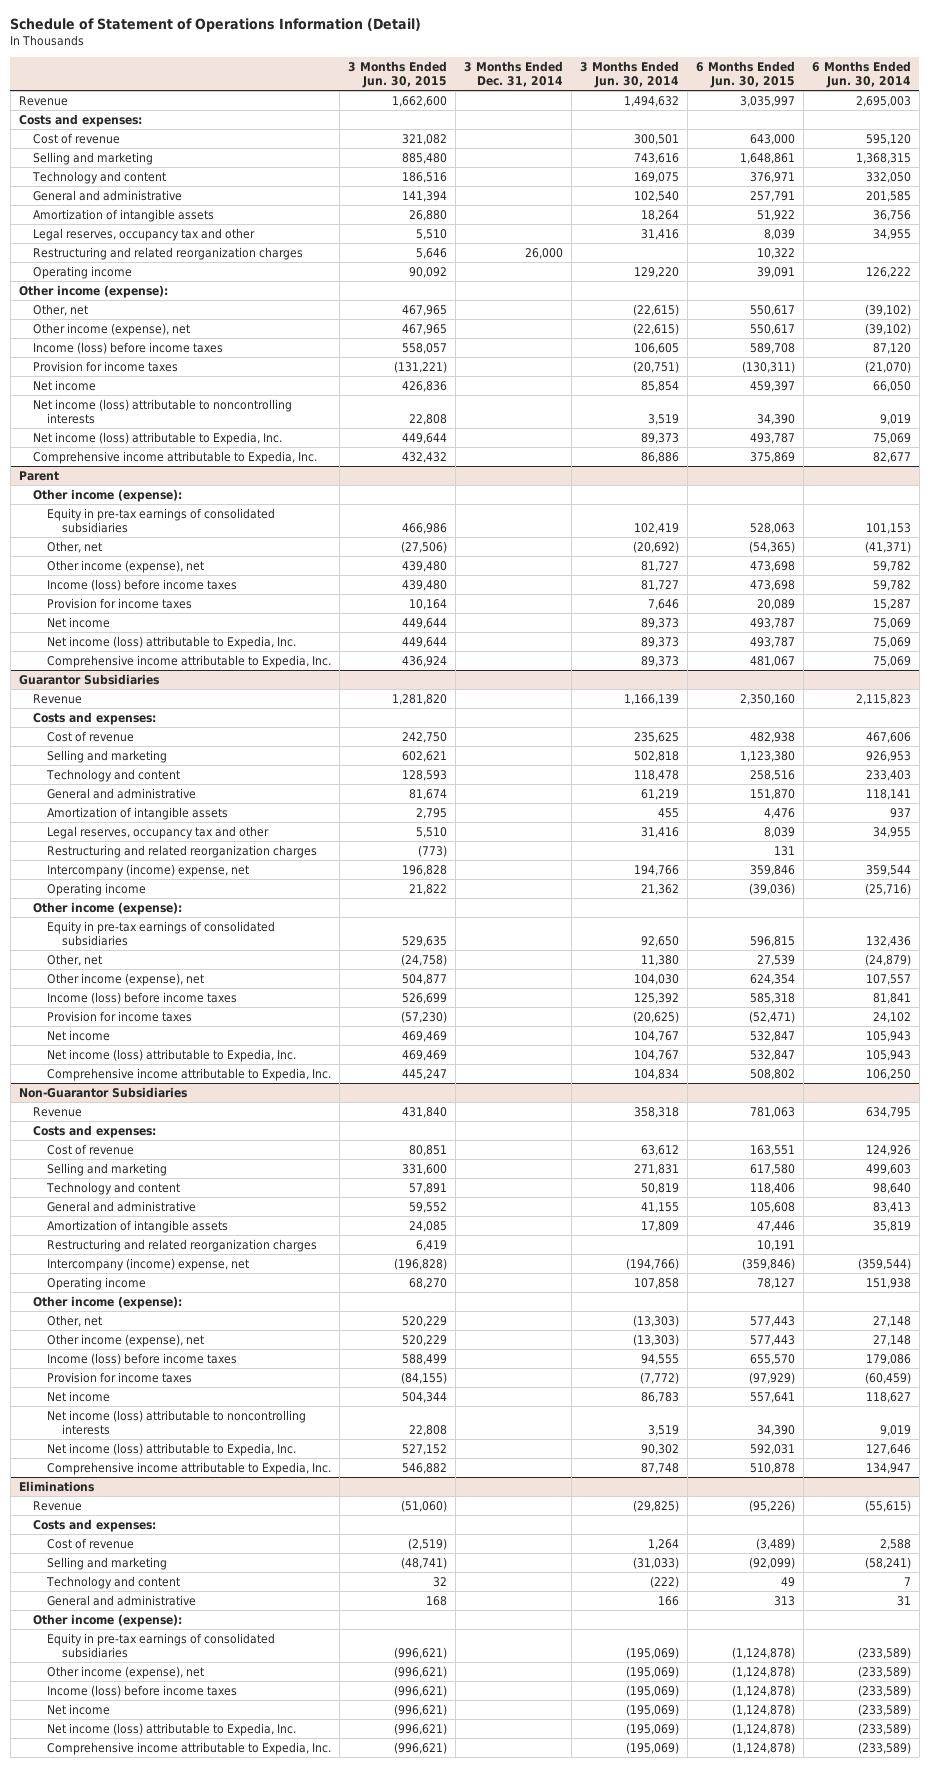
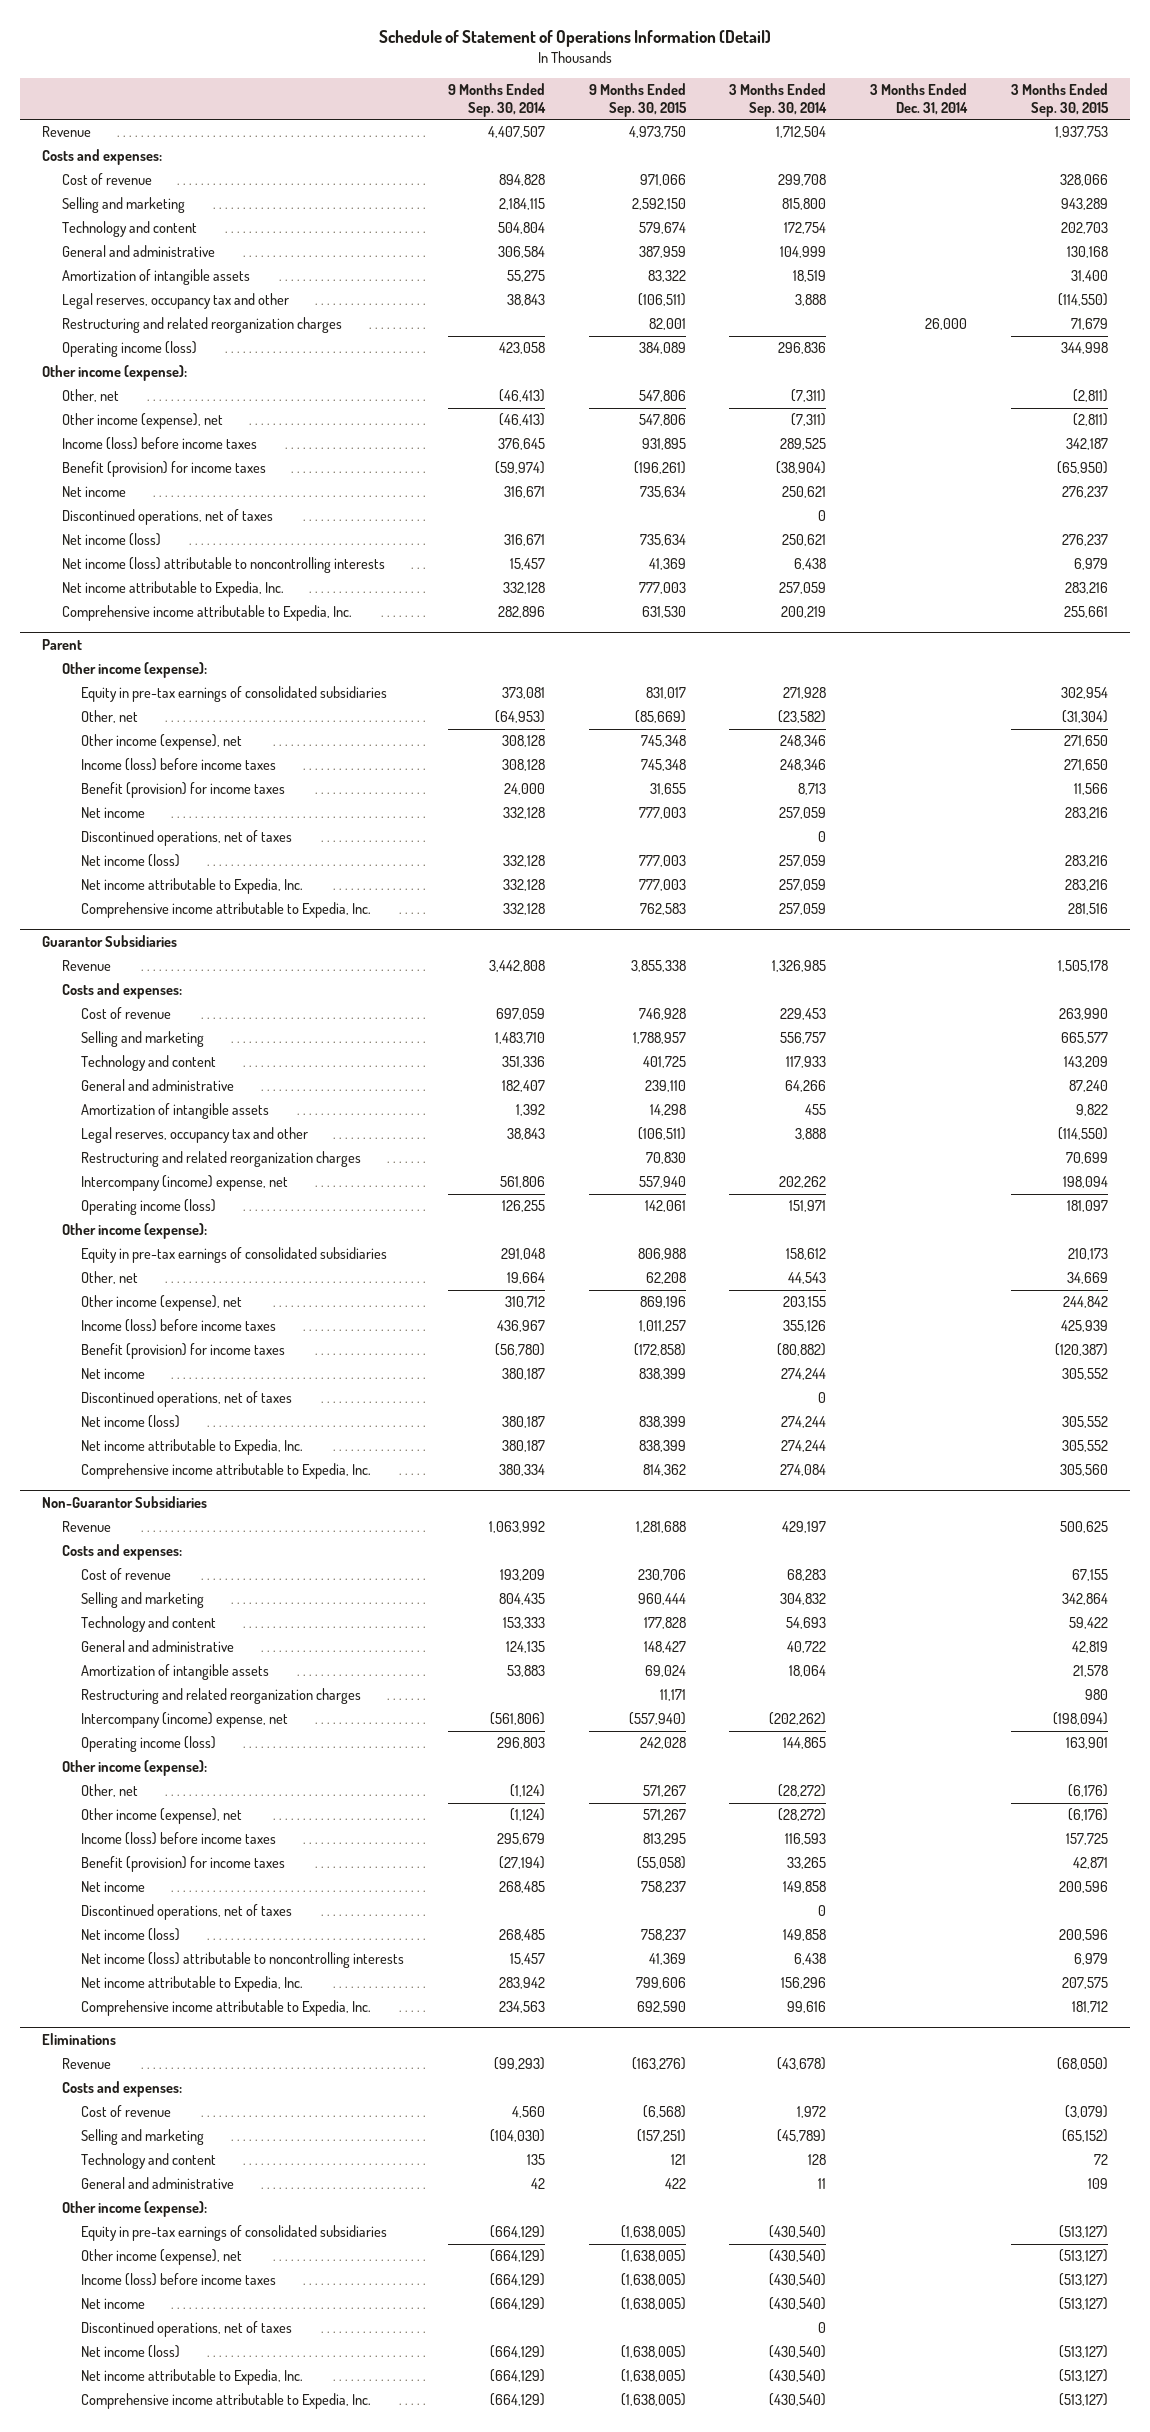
[348,60,448,88] 3 Months Ended Jun. 30, 2015 -> none
[580,60,680,88] 3 Months Ended Jun. 30, 2014 -> none
[696,60,796,88] 6 Months Ended Jun. 30, 2015 -> none
[811,60,911,88] 6 Months Ended Jun. 30, 2014 -> none
none -> [448,83,547,117] 9 Months Ended Sep. 30, 2014
none -> [588,83,687,117] 9 Months Ended Sep. 30, 2015
none -> [729,83,828,117] 3 Months Ended Sep. 30, 2014
none -> [1010,83,1109,117] 3 Months Ended Sep. 30, 2015
[33,266,133,280] Operating income -> [61,341,197,358] Operating income (loss)
[33,361,179,373] Provision for income taxes -> [61,461,266,478] Benefit (provision) for income taxes
none -> [61,509,273,526] Discontinued operations, net of taxes
none -> [61,533,161,547] Net income (loss)
[33,432,283,446] Net income (loss) attributable to Expedia, Inc. -> [61,581,284,598] Net income attributable to Expedia, Inc.
[47,598,193,610] Provision for income taxes -> [81,782,286,799] Benefit (provision) for income taxes
none -> [81,830,293,847] Discontinued operations, net of taxes
none -> [81,854,181,868] Net income (loss)
[47,636,297,650] Net income (loss) attributable to Expedia, Inc. -> [81,878,304,895] Net income attributable to Expedia, Inc.
[47,883,147,897] Operating income -> [81,1199,217,1216] Operating income (loss)
[47,1011,193,1023] Provision for income taxes -> [81,1343,286,1360] Benefit (provision) for income taxes
none -> [81,1391,293,1408] Discontinued operations, net of taxes
none -> [81,1415,181,1429] Net income (loss)
[47,1049,297,1063] Net income (loss) attributable to Expedia, Inc. -> [81,1439,304,1456] Net income attributable to Expedia, Inc.
[47,1277,147,1291] Operating income -> [81,1736,217,1753] Operating income (loss)
[47,1372,193,1384] Provision for income taxes -> [81,1856,286,1873] Benefit (provision) for income taxes
none -> [81,1904,293,1921] Discontinued operations, net of taxes
none -> [81,1928,181,1942] Net income (loss)
[47,1443,297,1457] Net income (loss) attributable to Expedia, Inc. -> [81,1976,304,1993] Net income attributable to Expedia, Inc.
none -> [81,2321,293,2338] Discontinued operations, net of taxes
none -> [81,2345,181,2359] Net income (loss)
[47,1723,297,1737] Net income (loss) attributable to Expedia, Inc. -> [81,2369,304,2386] Net income attributable to Expedia, Inc.

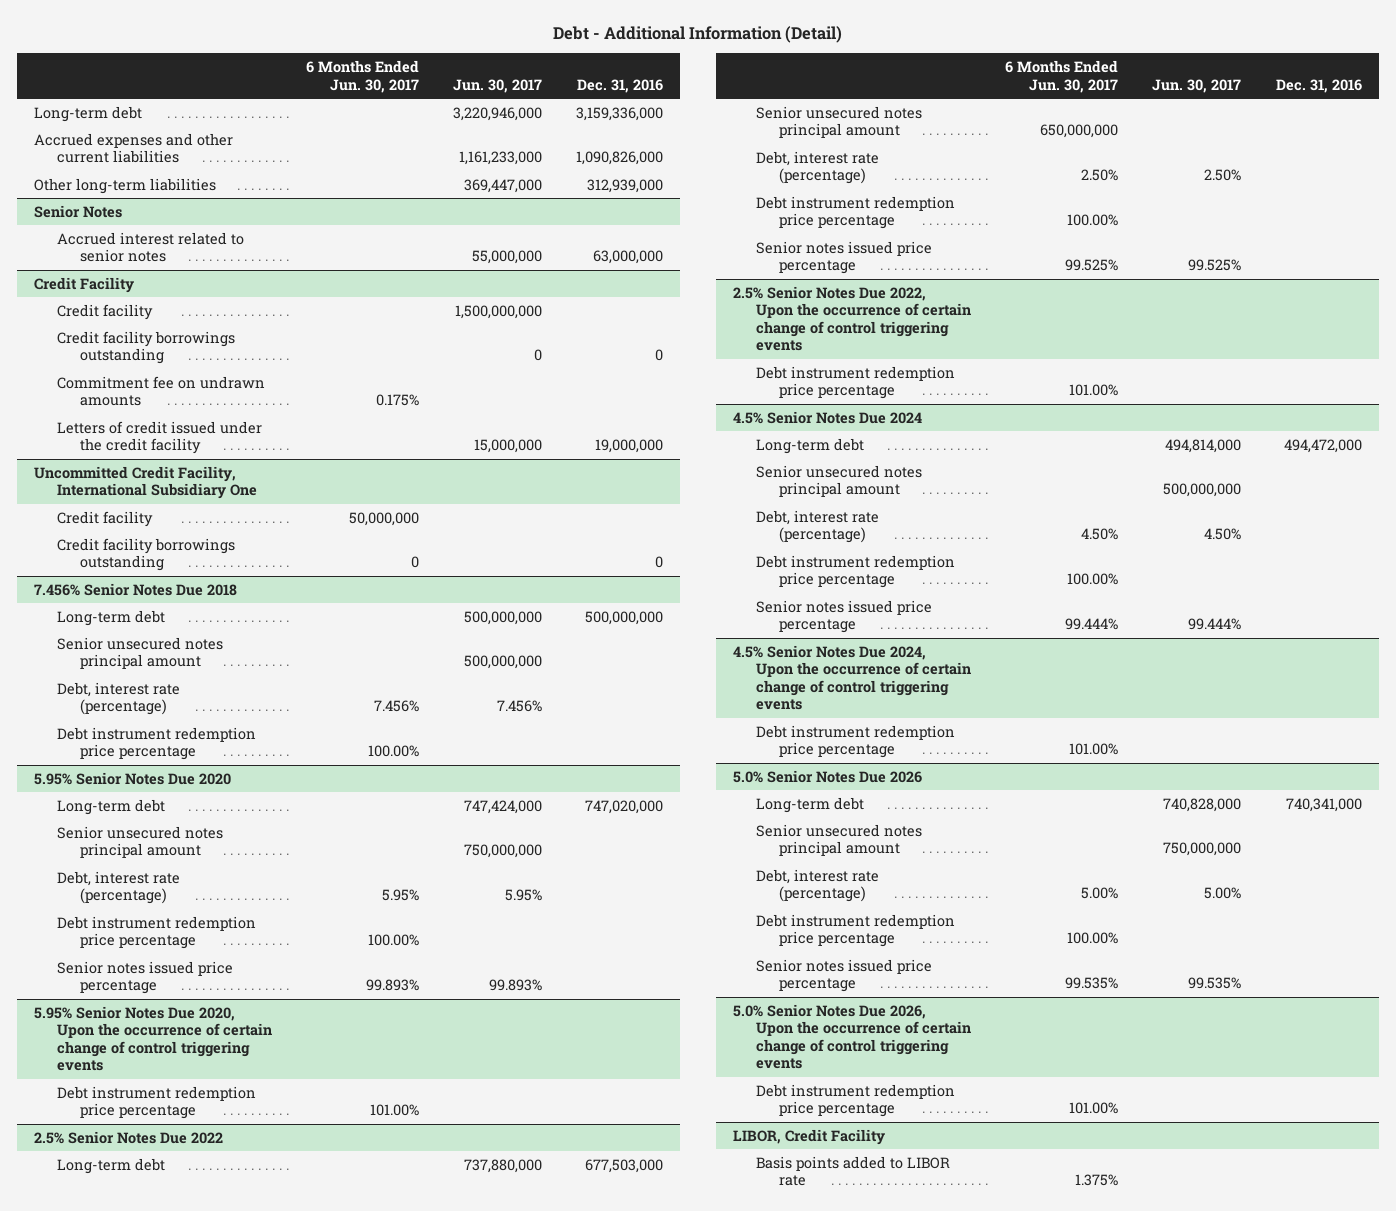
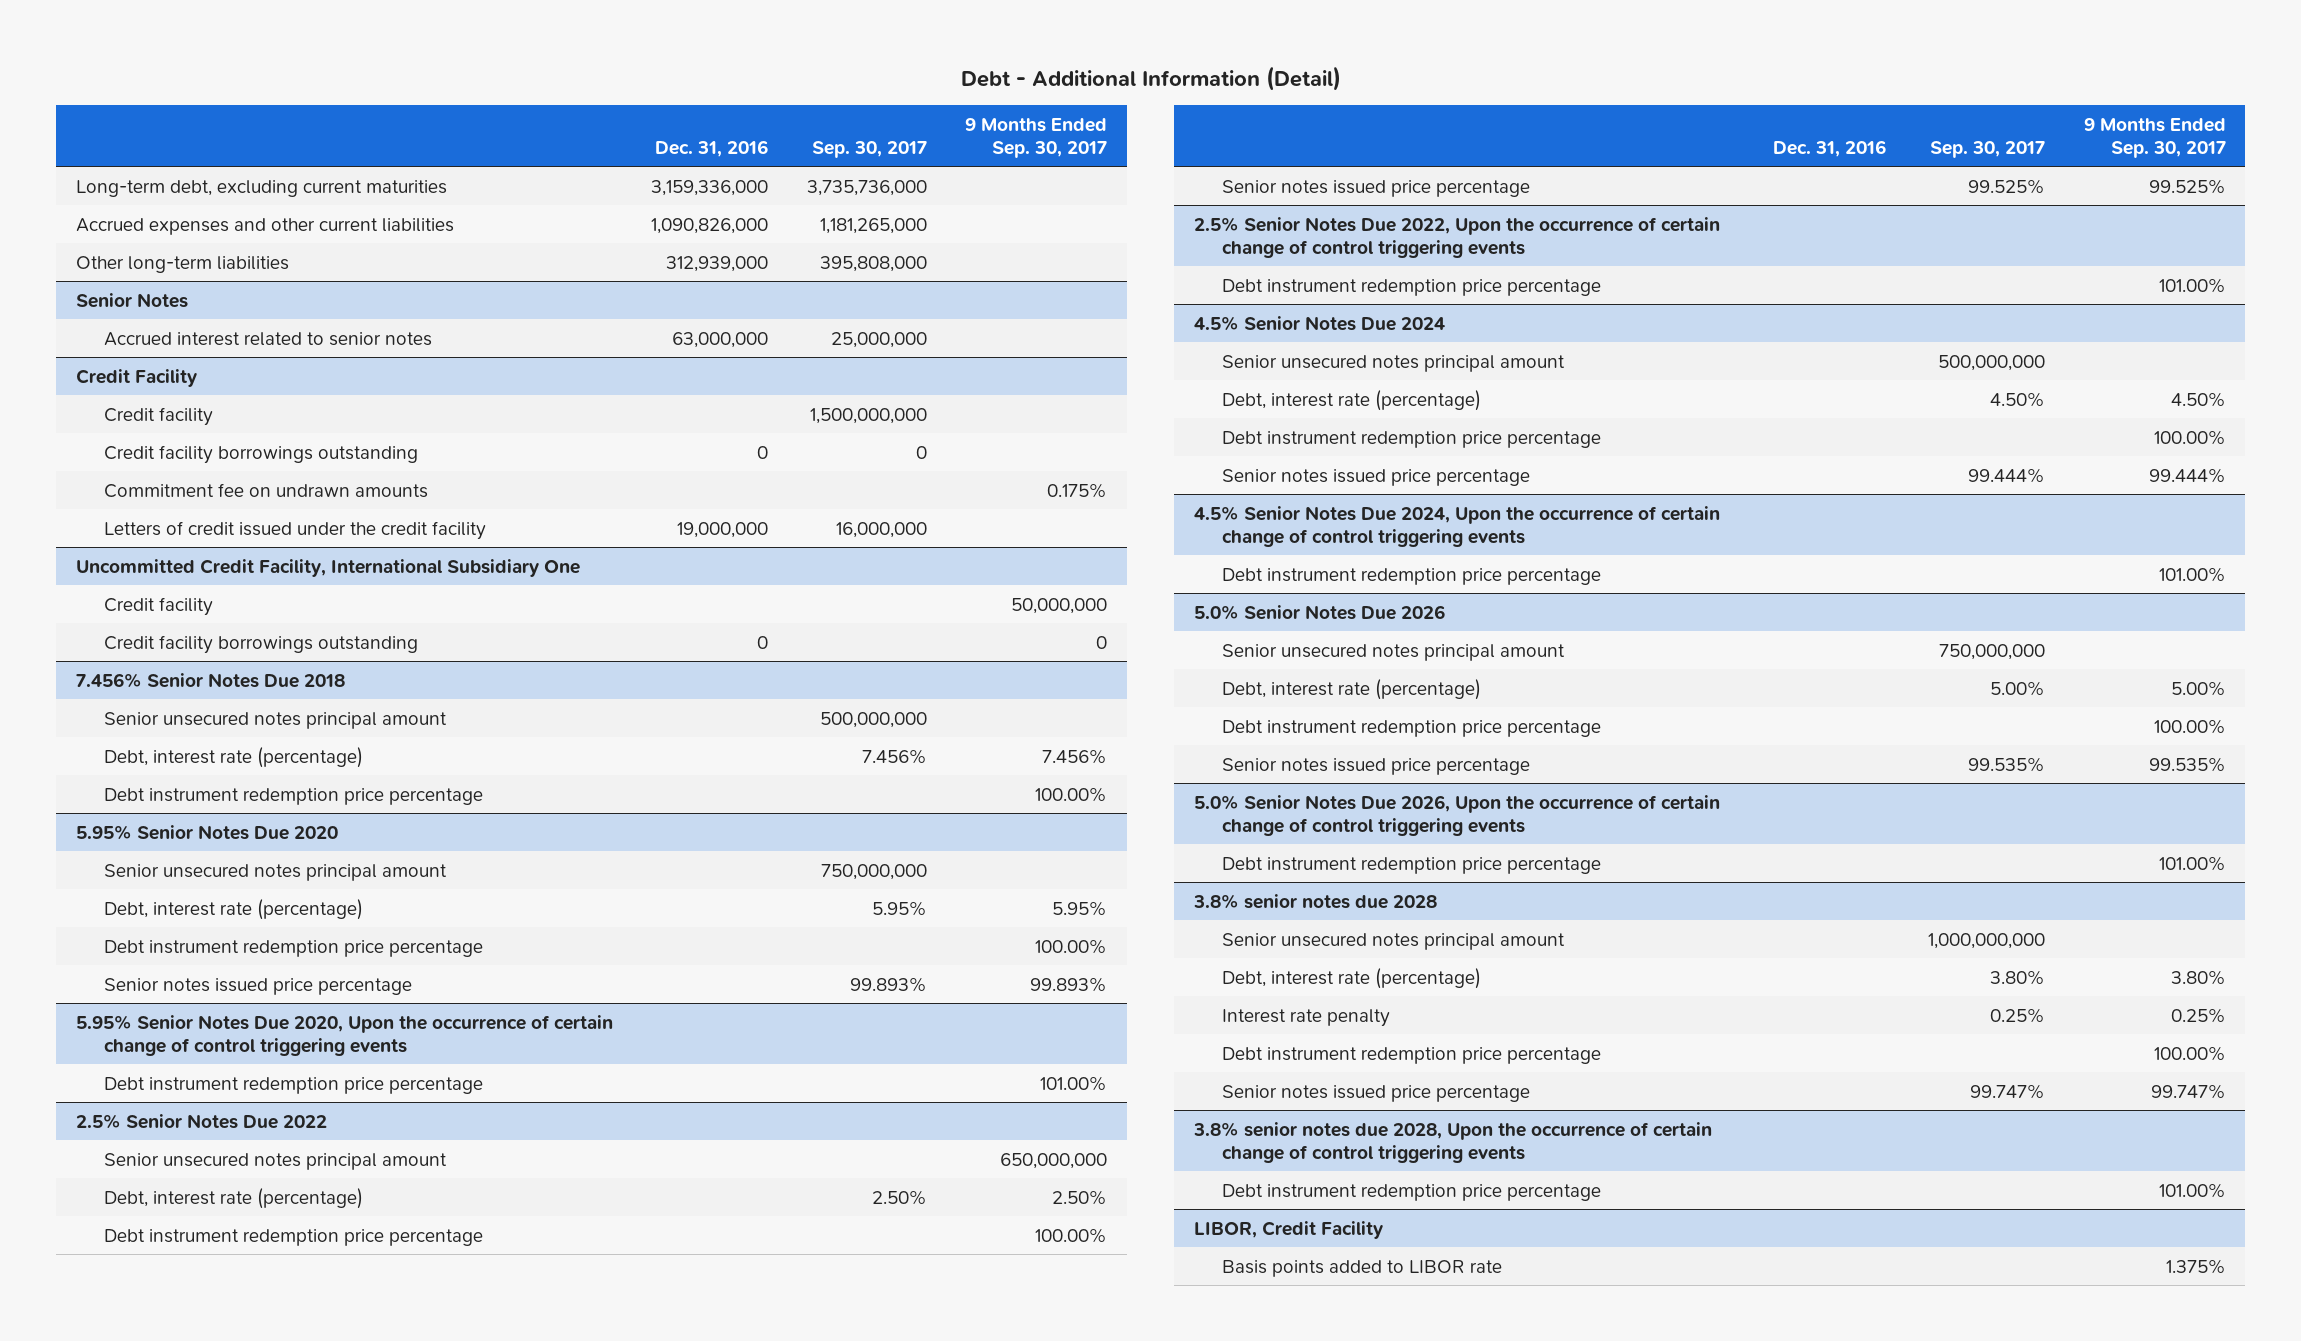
[305,60,419,93] 6 Months Ended Jun. 30, 2017 -> none
[452,78,542,93] Jun. 30, 2017 -> none
none -> [811,140,927,158] Sep. 30, 2017
none -> [965,117,1108,158] 9 Months Ended Sep. 30, 2017
[33,105,142,122] Long-term debt -> [75,179,447,197] Long-term debt, excluding current maturities
[56,609,165,626] Long-term debt -> none
[56,798,165,815] Long-term debt -> none
[56,1157,165,1174] Long-term debt -> none
[756,437,865,454] Long-term debt -> none
[756,796,865,813] Long-term debt -> none
none -> [1192,893,1437,909] 3.8% senior notes due 2028
none -> [1221,932,1565,950] Senior unsecured notes principal amount
none -> [1221,967,1481,989] Debt, interest rate (percentage)
none -> [1221,1008,1390,1027] Interest rate penalty
none -> [1221,1046,1601,1064] Debt instrument redemption price percentage
none -> [1221,1084,1530,1102] Senior notes issued price percentage
none -> [1192,1121,1712,1163] 3.8% senior notes due 2028, Upon the occurrence of certain change of control triggering events
none -> [1221,1183,1601,1201] Debt instrument redemption price percentage

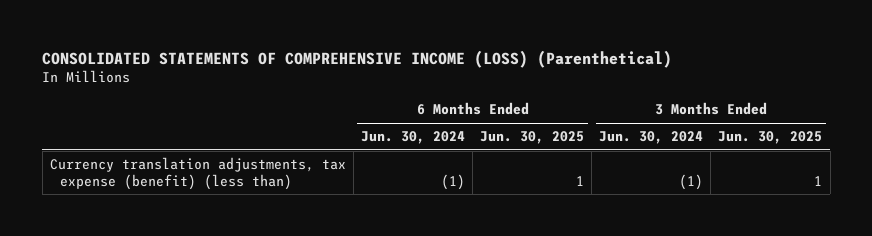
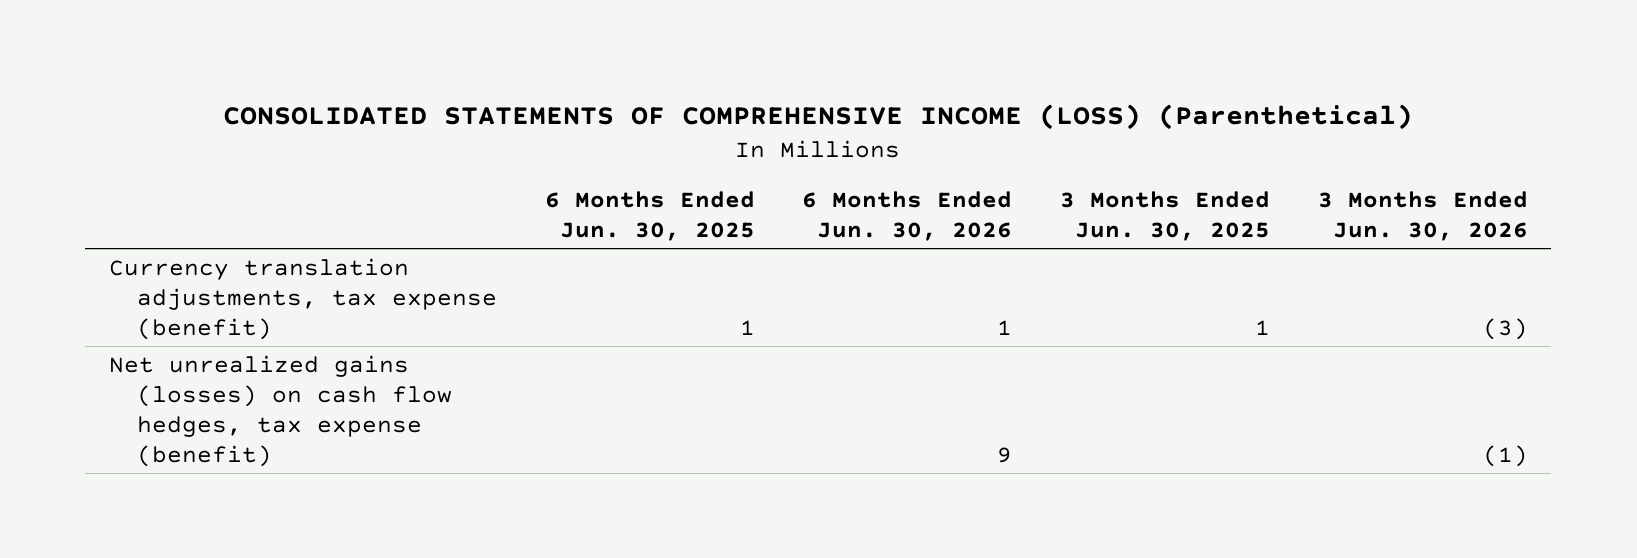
[361,131,466,145] Jun. 30, 2024 -> none
[599,131,704,145] Jun. 30, 2024 -> none
none -> [802,191,1013,242] 6 Months Ended Jun. 30, 2026
none -> [1317,191,1528,242] 3 Months Ended Jun. 30, 2026
[49,157,346,190] Currency translation adjustments, tax expense (benefit) (less than) -> [109,257,498,340] Currency translation adjustments, tax expense (benefit)
none -> [109,354,453,467] Net unrealized gains (losses) on cash flow hedges, tax expense (benefit)

